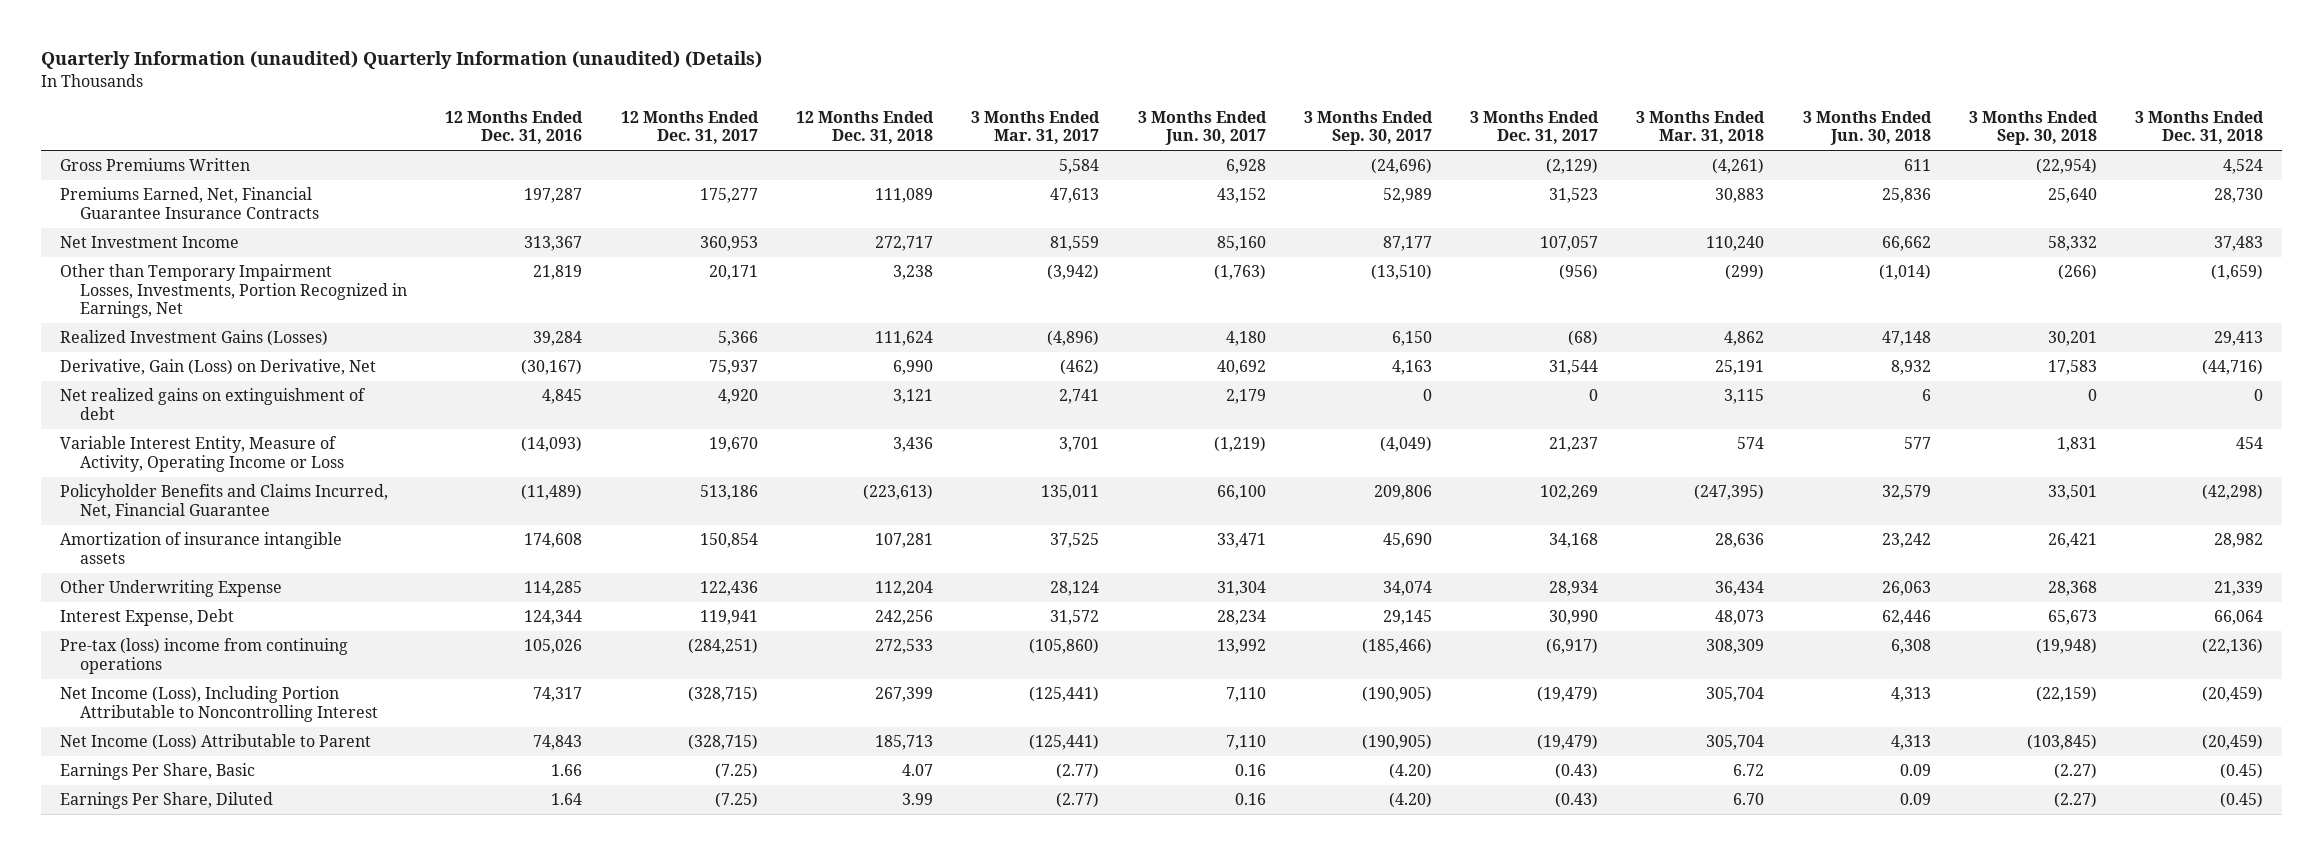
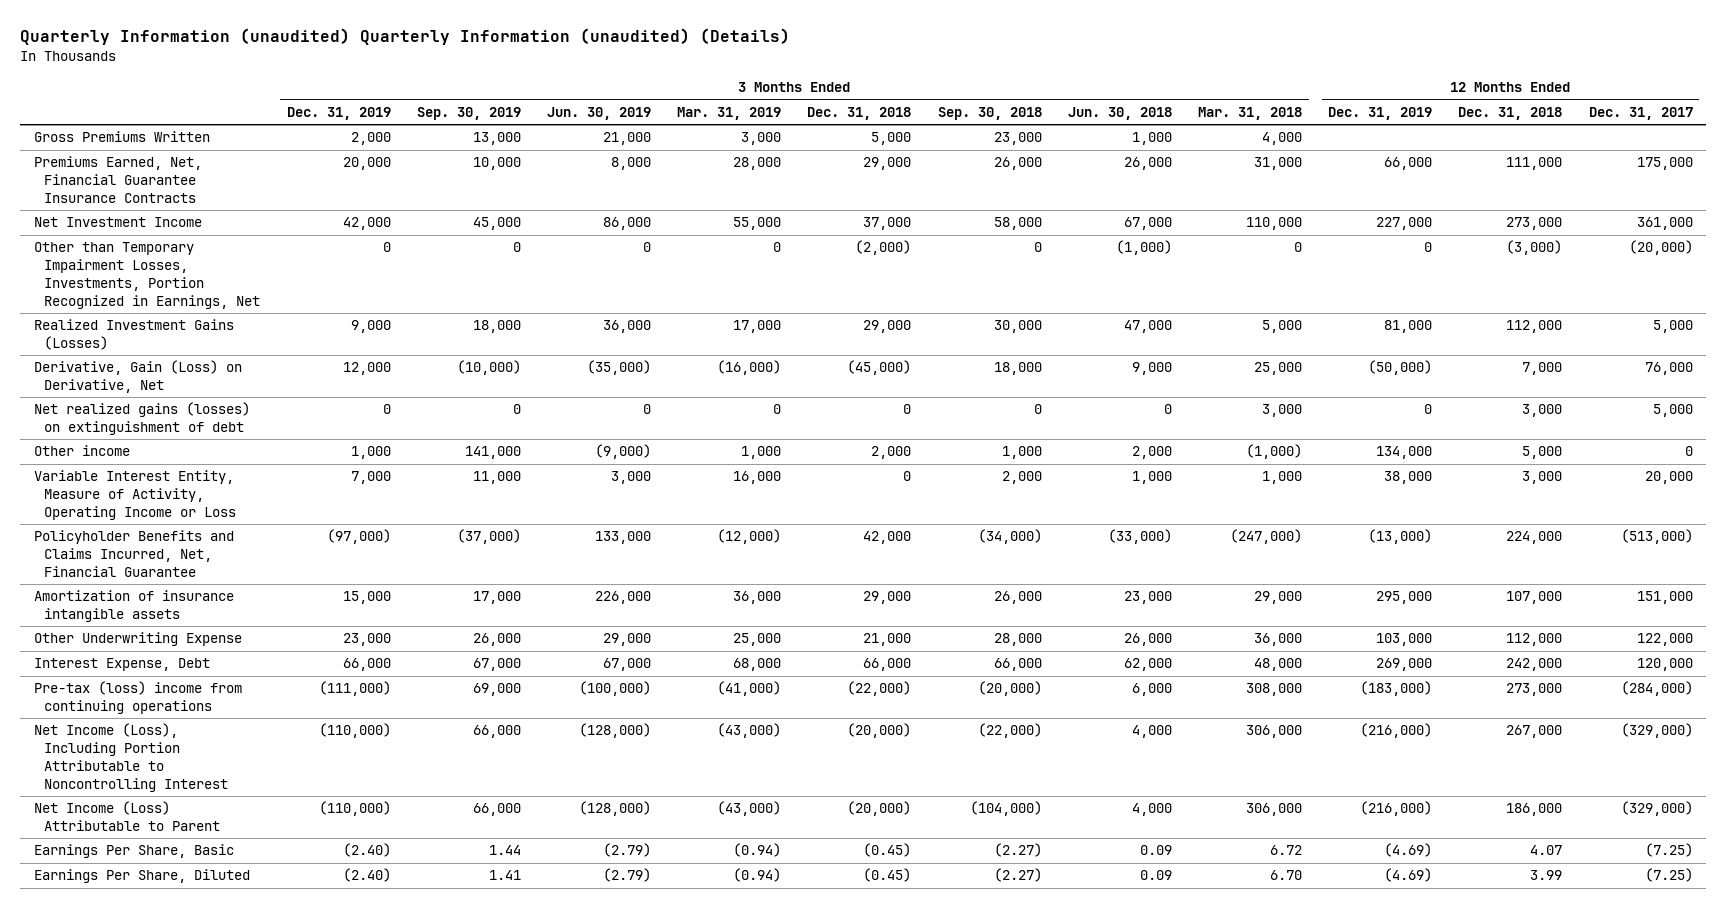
[445,111,584,145] 12 Months Ended Dec. 31, 2016 -> none
[971,111,1101,145] 3 Months Ended Mar. 31, 2017 -> none
[1137,111,1267,146] 3 Months Ended Jun. 30, 2017 -> none
[1303,111,1433,146] 3 Months Ended Sep. 30, 2017 -> none
[1470,111,1600,145] 3 Months Ended Dec. 31, 2017 -> none
none -> [286,106,391,120] Dec. 31, 2019
none -> [416,106,521,120] Sep. 30, 2019
none -> [546,106,651,120] Jun. 30, 2019
none -> [677,106,782,120] Mar. 31, 2019
none -> [1328,106,1433,120] Dec. 31, 2019
[1712,158,1765,175] (4,261) -> [1261,132,1302,146] 4,000
[1903,159,1931,172] 611 -> [1131,132,1172,146] 1,000
[2035,158,2097,175] (22,954) -> [993,132,1042,146] 23,000
[2223,159,2264,175] 4,524 -> [871,132,912,146] 5,000
[699,188,758,204] 175,277 -> [1636,157,1693,171] 175,000
[874,188,933,204] 111,089 -> [1506,157,1563,171] 111,000
[1715,188,1765,204] 30,883 -> [1253,157,1302,171] 31,000
[1881,188,1931,204] 25,836 -> [1123,157,1172,171] 26,000
[2047,188,2097,204] 25,640 -> [993,157,1042,171] 26,000
[2214,188,2264,204] 28,730 -> [863,157,912,171] 29,000
[699,236,758,252] 360,953 -> [1636,217,1693,231] 361,000
[874,236,933,252] 272,717 -> [1506,217,1563,231] 273,000
[1706,236,1765,252] 110,240 -> [1245,217,1302,231] 110,000
[1881,236,1931,252] 66,662 -> [1123,217,1172,231] 67,000
[2047,236,2097,252] 58,332 -> [993,217,1042,231] 58,000
[2214,236,2264,252] 37,483 -> [863,217,912,231] 37,000
[708,265,758,281] 20,171 -> [1628,240,1693,256] (20,000)
[892,265,933,281] 3,238 -> [1506,240,1563,256] (3,000)
[1725,264,1765,281] (299) -> [1293,242,1302,253] 0
[1878,264,1931,281] (1,014) -> [1115,240,1172,256] (1,000)
[2057,264,2097,281] (266) -> [1033,242,1042,253] 0
[2211,264,2264,281] (1,659) -> [855,240,912,256] (2,000)
[717,331,758,347] 5,366 -> [1652,320,1693,334] 5,000
[874,331,933,347] 111,624 -> [1506,320,1563,334] 112,000
[1724,331,1765,347] 4,862 -> [1261,320,1302,334] 5,000
[1881,331,1931,347] 47,148 -> [1123,320,1172,334] 47,000
[2047,331,2097,347] 30,201 -> [993,320,1042,334] 30,000
[2214,331,2264,347] 29,413 -> [863,320,912,334] 29,000
[708,360,758,376] 75,937 -> [1644,362,1693,376] 76,000
[892,360,933,376] 6,990 -> [1522,362,1563,376] 7,000
[1715,360,1765,376] 25,191 -> [1253,362,1302,376] 25,000
[1890,360,1931,376] 8,932 -> [1131,362,1172,376] 9,000
[2047,360,2097,376] 17,583 -> [993,362,1042,376] 18,000
[2202,359,2264,376] (44,716) -> [847,360,912,376] (45,000)
[59,388,366,420] Net realized gains on extinguishment of debt -> [33,402,250,436] Net realized gains (losses) on extinguishment of debt
[717,389,758,405] 4,920 -> [1652,404,1693,418] 5,000
[892,389,933,405] 3,121 -> [1522,404,1563,418] 3,000
[1724,389,1765,405] 3,115 -> [1261,404,1302,418] 3,000
[1921,389,1931,402] 6 -> [1163,404,1172,415] 0
none -> [33,445,130,457] Other income
[708,437,758,453] 19,670 -> [1644,471,1693,485] 20,000
[892,437,933,453] 3,436 -> [1522,471,1563,485] 3,000
[1737,437,1765,450] 574 -> [1261,471,1302,485] 1,000
[1903,437,1931,450] 577 -> [1131,471,1172,485] 1,000
[2056,437,2097,453] 1,831 -> [1001,471,1042,485] 2,000
[2236,437,2264,450] 454 -> [903,471,912,482] 0
[699,485,758,501] 513,186 -> [1620,529,1693,545] (513,000)
[862,484,933,501] (223,613) -> [1506,531,1563,545] 224,000
[1694,484,1765,501] (247,395) -> [1229,529,1302,545] (247,000)
[1881,485,1931,501] 32,579 -> [1107,529,1172,545] (33,000)
[2047,485,2097,501] 33,501 -> [977,529,1042,545] (34,000)
[2202,484,2264,501] (42,298) -> [863,531,912,545] 42,000
[699,533,758,549] 150,854 -> [1636,591,1693,605] 151,000
[874,533,933,549] 107,281 -> [1506,591,1563,605] 107,000
[1715,533,1765,549] 28,636 -> [1253,591,1302,605] 29,000
[1881,533,1931,549] 23,242 -> [1123,591,1172,605] 23,000
[2047,533,2097,549] 26,421 -> [993,591,1042,605] 26,000
[2214,533,2264,549] 28,982 -> [863,591,912,605] 29,000
[699,581,758,597] 122,436 -> [1636,633,1693,647] 122,000
[874,581,933,597] 112,204 -> [1506,633,1563,647] 112,000
[1715,581,1765,597] 36,434 -> [1253,633,1302,647] 36,000
[1881,581,1931,597] 26,063 -> [1123,633,1172,647] 26,000
[2047,581,2097,597] 28,368 -> [993,633,1042,647] 28,000
[2214,581,2264,597] 21,339 -> [863,633,912,647] 21,000
[699,610,758,626] 119,941 -> [1636,658,1693,672] 120,000
[874,610,933,626] 242,256 -> [1506,658,1563,672] 242,000
[1715,610,1765,626] 48,073 -> [1253,658,1302,672] 48,000
[1881,610,1931,626] 62,446 -> [1123,658,1172,672] 62,000
[2047,610,2097,626] 65,673 -> [993,658,1042,672] 66,000
[2214,610,2264,626] 66,064 -> [863,658,912,672] 66,000
[687,638,758,655] (284,251) -> [1620,681,1693,697] (284,000)
[874,639,933,655] 272,533 -> [1506,683,1563,697] 273,000
[1706,639,1765,655] 308,309 -> [1245,683,1302,697] 308,000
[1890,639,1931,655] 6,308 -> [1131,683,1172,697] 6,000
[2035,638,2097,655] (19,948) -> [977,681,1042,697] (20,000)
[2202,638,2264,655] (22,136) -> [847,681,912,697] (22,000)
[687,686,758,703] (328,715) -> [1620,723,1693,739] (329,000)
[874,687,933,703] 267,399 -> [1506,725,1563,739] 267,000
[1706,687,1765,703] 305,704 -> [1245,725,1302,739] 306,000
[1890,687,1931,703] 4,313 -> [1131,725,1172,739] 4,000
[2035,686,2097,703] (22,159) -> [977,723,1042,739] (22,000)
[2202,686,2264,703] (20,459) -> [847,723,912,739] (20,000)
[687,734,758,751] (328,715) -> [1620,801,1693,817] (329,000)
[874,735,933,751] 185,713 -> [1506,803,1563,817] 186,000
[1706,735,1765,751] 305,704 -> [1245,803,1302,817] 306,000
[1890,735,1931,751] 4,313 -> [1131,803,1172,817] 4,000
[2026,734,2097,751] (103,845) -> [969,801,1042,817] (104,000)
[2202,734,2264,751] (20,459) -> [847,801,912,817] (20,000)

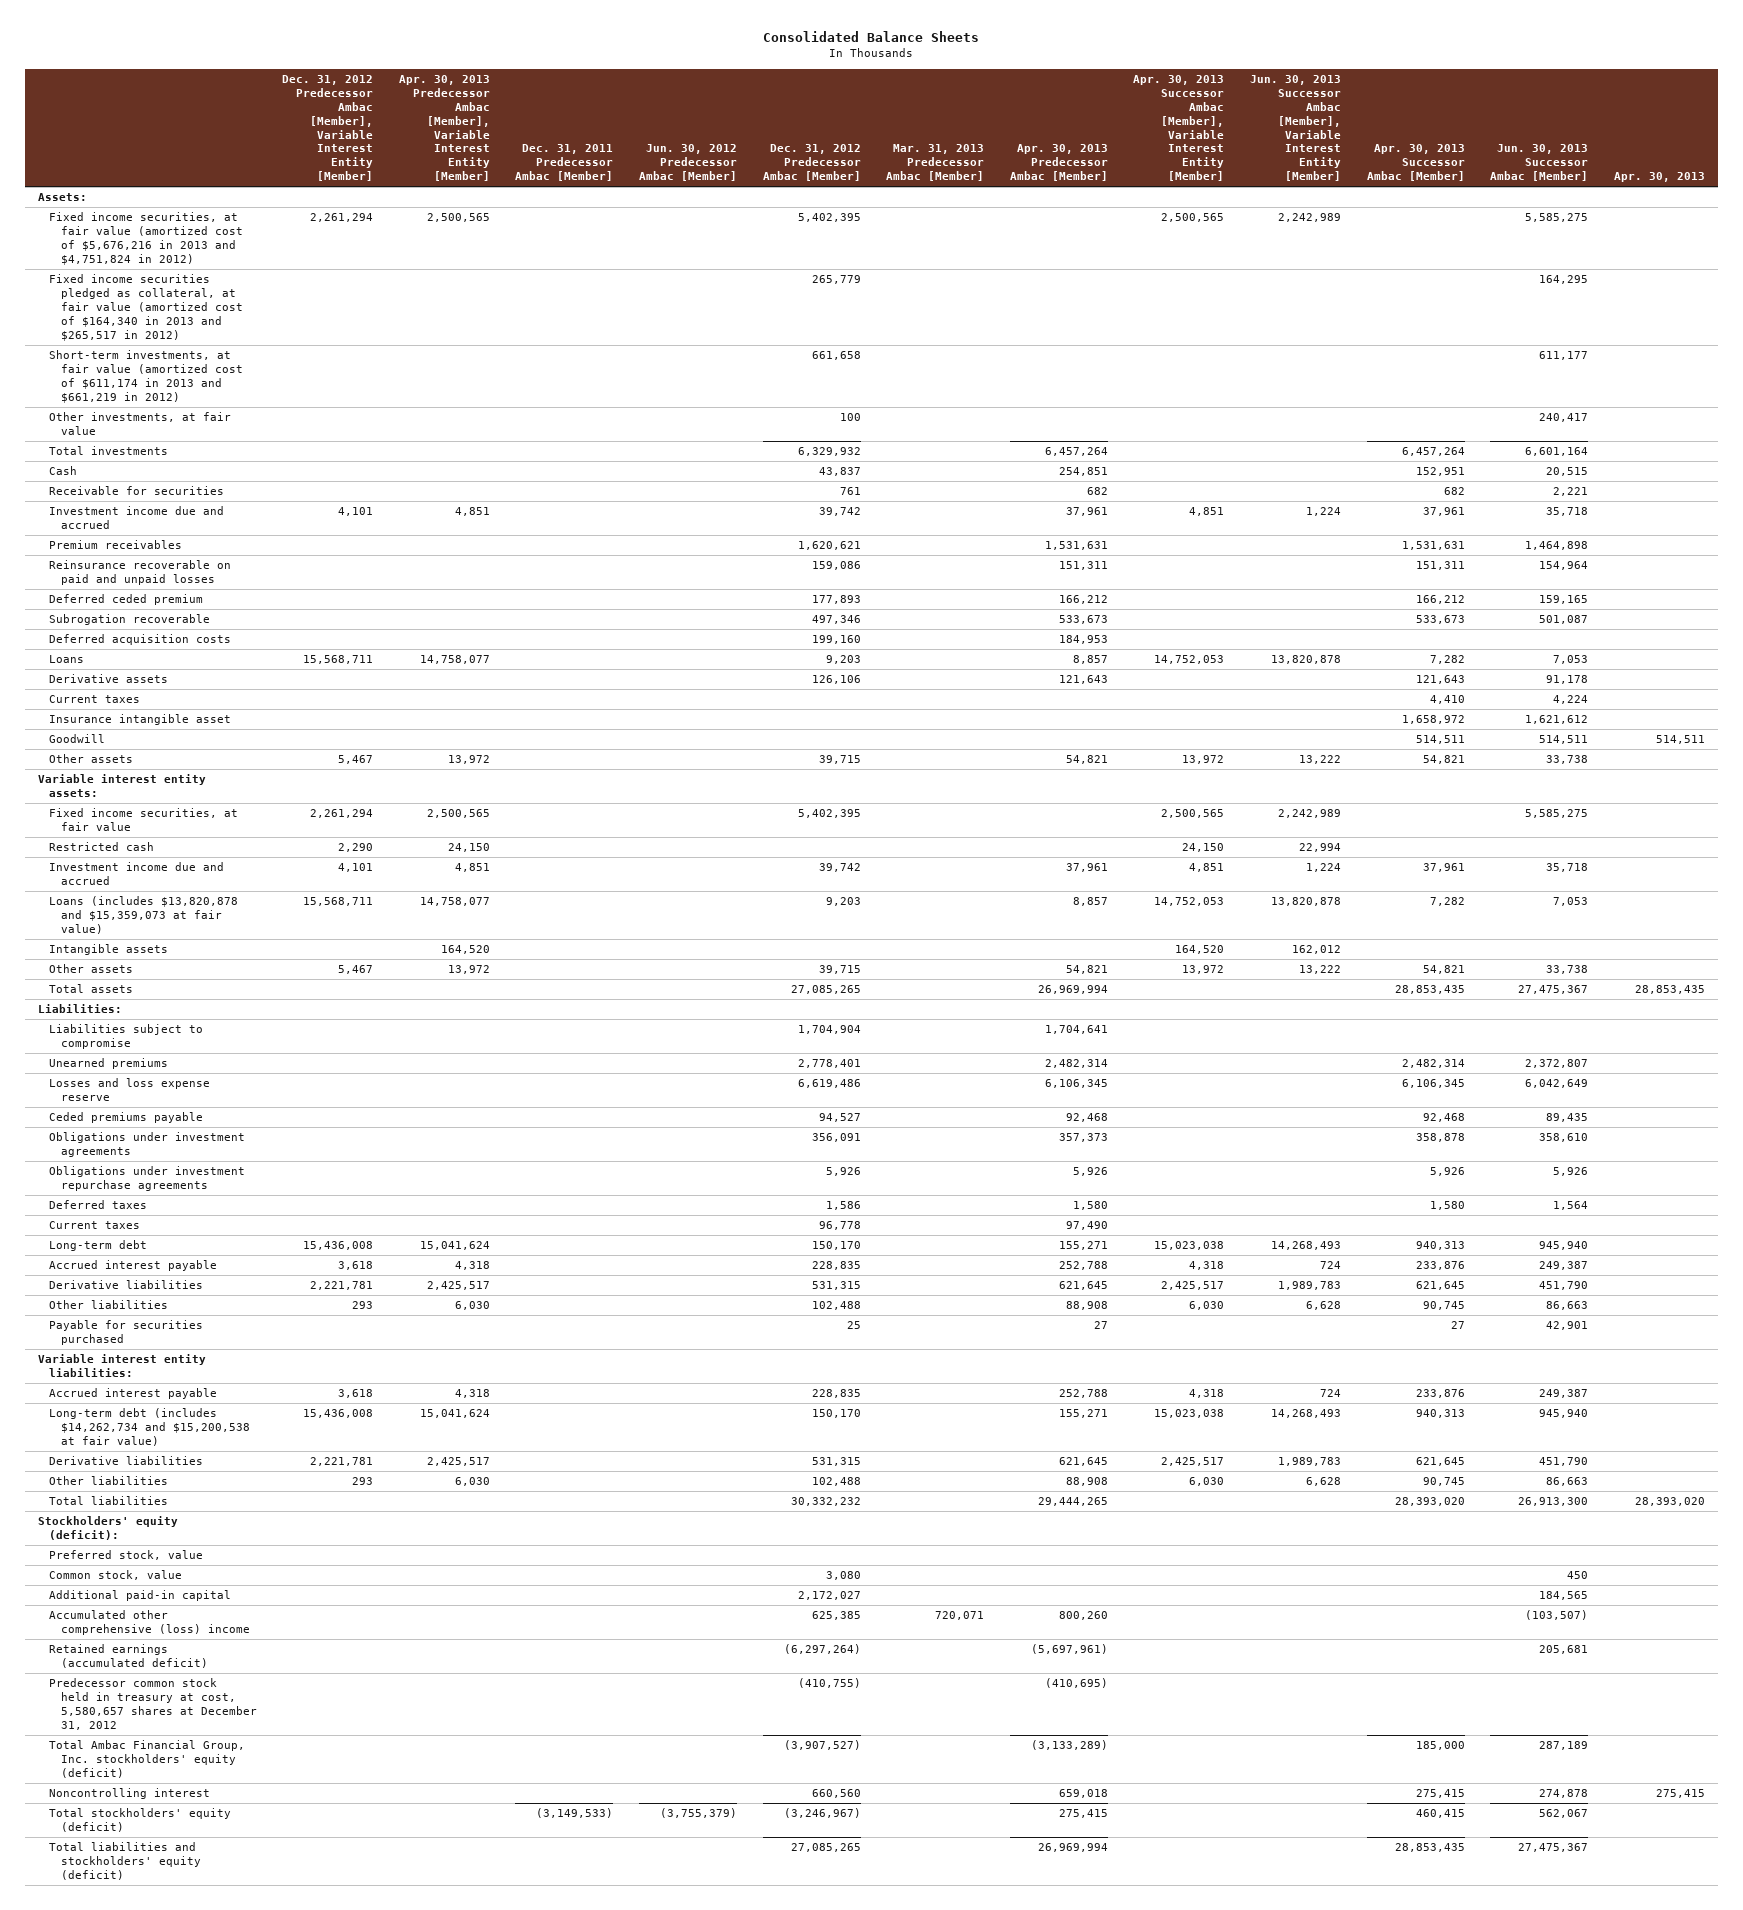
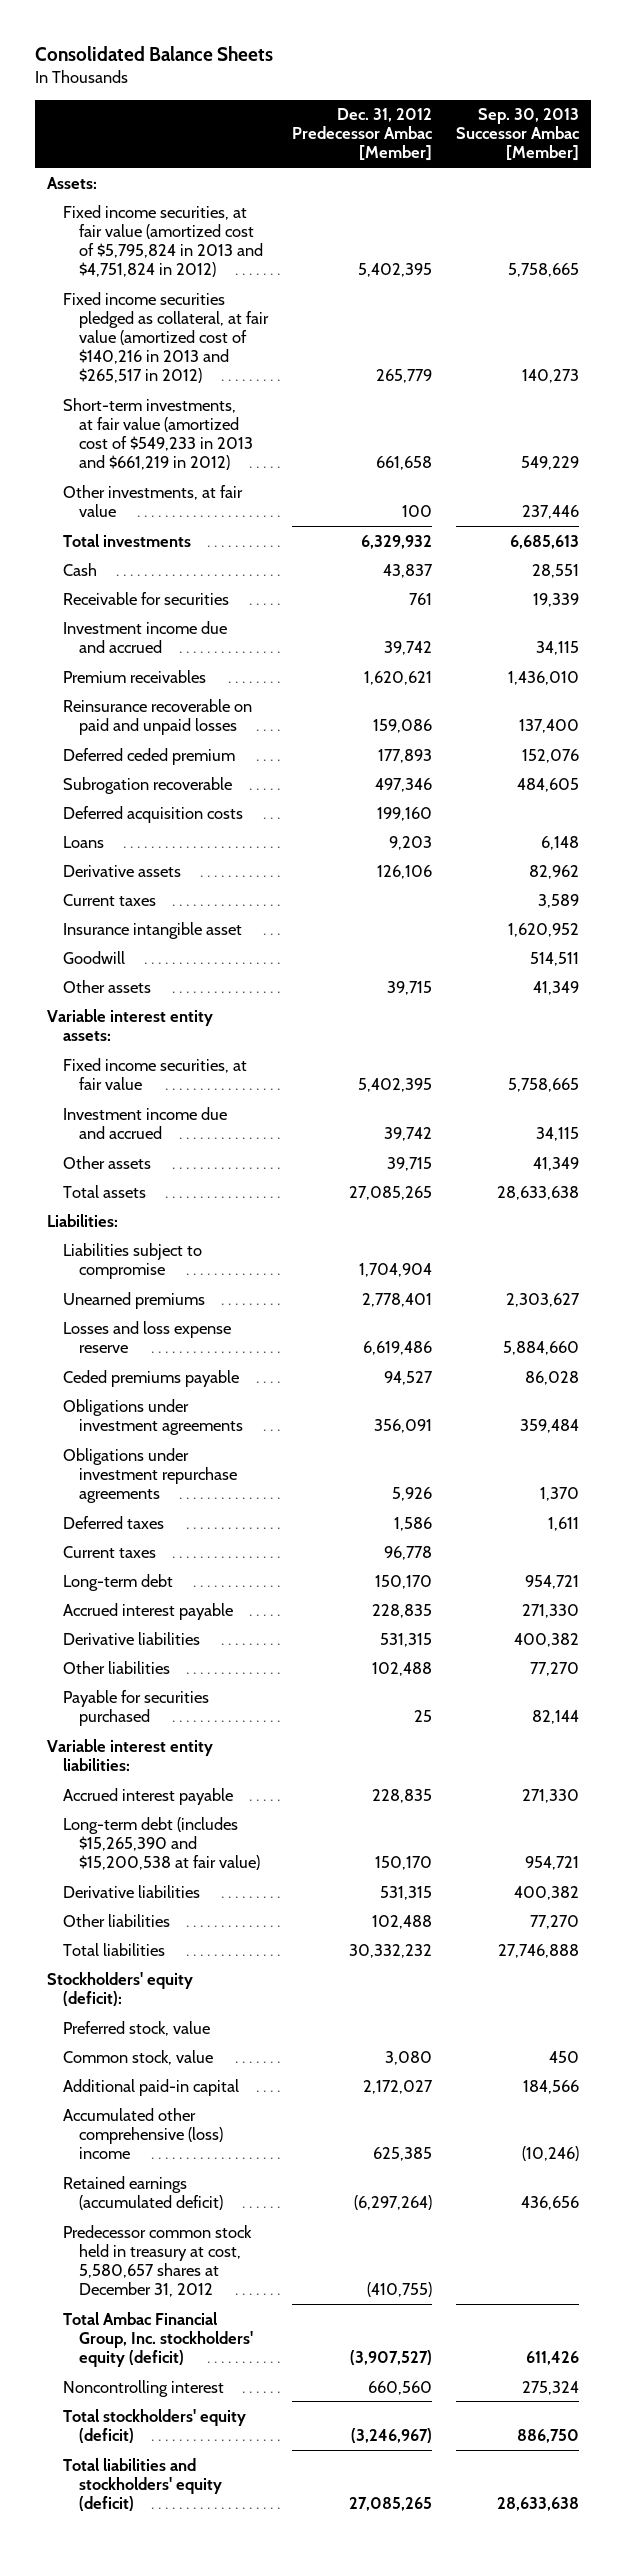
[282,74,374,182] Dec. 31, 2012 Predecessor Ambac [Member], Variable Interest Entity [Member] -> none
[398,74,490,182] Apr. 30, 2013 Predecessor Ambac [Member], Variable Interest Entity [Member] -> none
[515,144,614,182] Dec. 31, 2011 Predecessor Ambac [Member] -> none
[639,144,738,182] Jun. 30, 2012 Predecessor Ambac [Member] -> none
[886,144,985,182] Mar. 31, 2013 Predecessor Ambac [Member] -> none
[1009,144,1108,182] Apr. 30, 2013 Predecessor Ambac [Member] -> none
[1133,74,1225,182] Apr. 30, 2013 Successor Ambac [Member], Variable Interest Entity [Member] -> none
[1250,74,1342,182] Jun. 30, 2013 Successor Ambac [Member], Variable Interest Entity [Member] -> none
[1366,144,1465,182] Apr. 30, 2013 Successor Ambac [Member] -> none
[1490,144,1589,182] Jun. 30, 2013 Successor Ambac [Member] -> none
[1613,172,1705,183] Apr. 30, 2013 -> none
none -> [455,108,579,162] Sep. 30, 2013 Successor Ambac [Member]
[49,212,243,266] Fixed income securities, at fair value (amortized cost of $5,676,216 in 2013 and $4,751,824 in 2012) -> [62,204,264,277] Fixed income securities, at fair value (amortized cost of $5,795,824 in 2013 and $4,751,824 in 2012)
[49,274,243,341] Fixed income securities pledged as collateral, at fair value (amortized cost of $164,340 in 2013 and $265,517 in 2012) -> [62,291,270,384] Fixed income securities pledged as collateral, at fair value (amortized cost of $140,216 in 2013 and $265,517 in 2012)
[49,350,243,404] Short-term investments, at fair value (amortized cost of $611,174 in 2013 and $661,219 in 2012) -> [62,397,254,470] Short-term investments, at fair value (amortized cost of $549,233 in 2013 and $661,219 in 2012)
[49,842,155,852] Restricted cash -> none
[49,896,239,935] Loans (includes $13,820,878 and $15,359,073 at fair value) -> none
[49,944,169,956] Intangible assets -> none
[49,1408,250,1447] Long-term debt (includes $14,262,734 and $15,200,538 at fair value) -> [62,1816,261,1870] Long-term debt (includes $15,265,390 and $15,200,538 at fair value)

